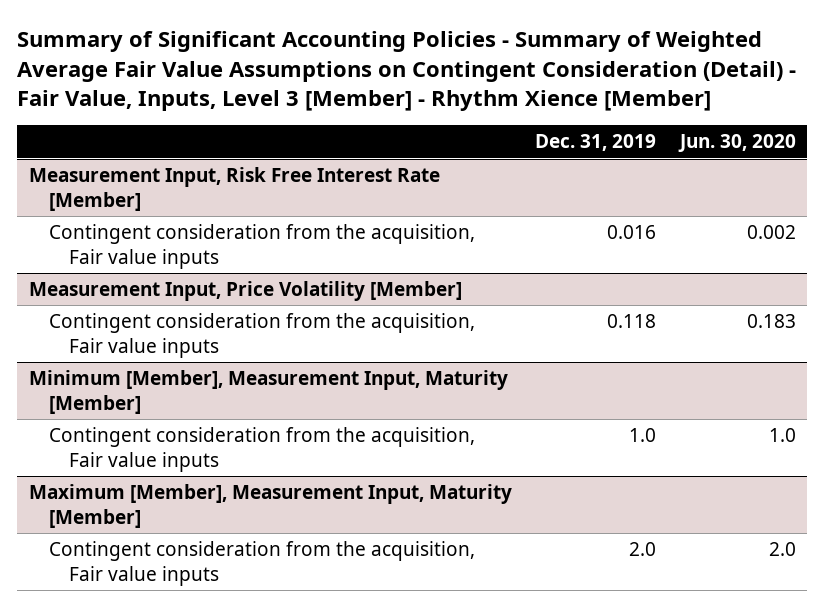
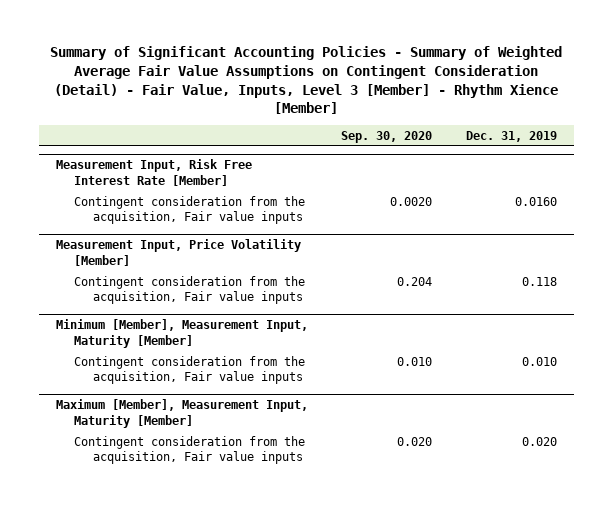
[677,134,796,153] Jun. 30, 2020 -> none
none -> [341,130,433,143] Sep. 30, 2020
[607,225,657,240] 0.016 -> [515,196,558,206] 0.0160
[629,428,657,443] 1.0 -> [522,356,558,366] 0.010
[629,542,657,557] 2.0 -> [522,436,558,446] 0.020

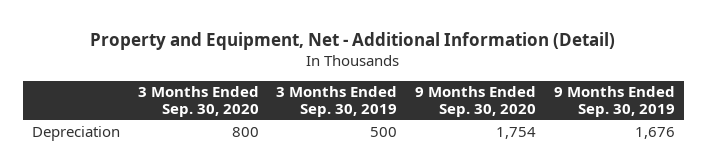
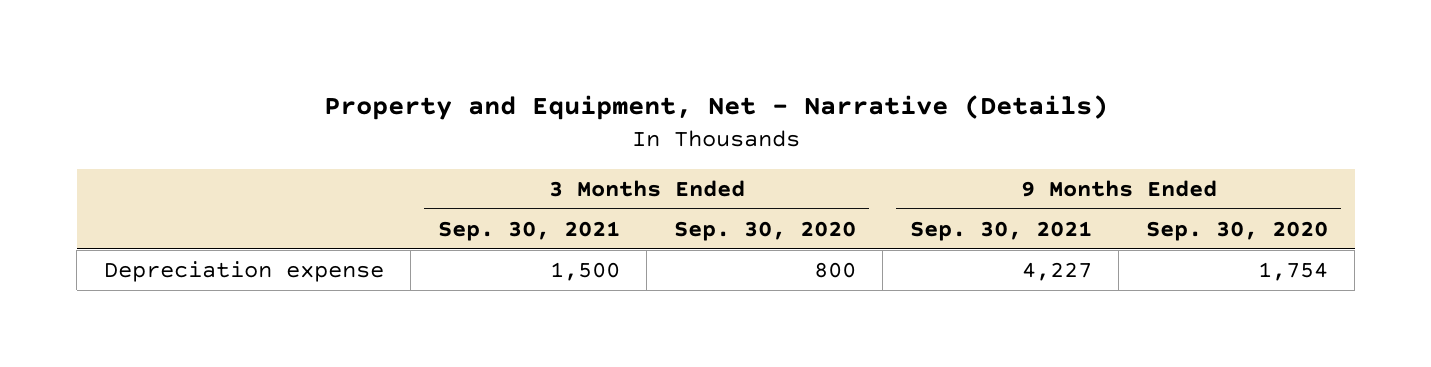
[90,31,616,50] Property and Equipment, Net - Additional Information (Detail) -> [323,94,1108,120] Property and Equipment, Net - Narrative (Details)
[276,85,398,118] 3 Months Ended Sep. 30, 2019 -> none
[554,85,676,118] 9 Months Ended Sep. 30, 2019 -> none
none -> [437,220,620,241] Sep. 30, 2021
none -> [909,220,1092,241] Sep. 30, 2021
[31,126,120,142] Depreciation -> [103,260,384,282] Depreciation expense

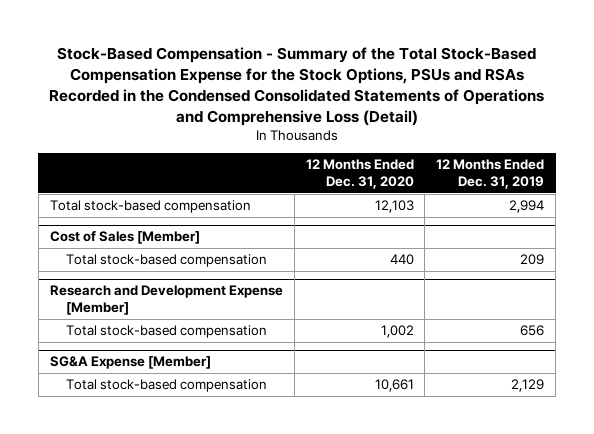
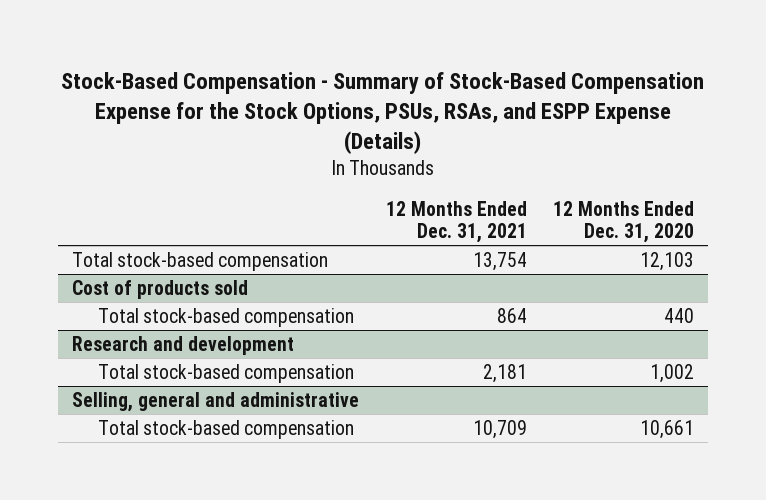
[49,47,545,126] Stock-Based Compensation - Summary of the Total Stock-Based Compensation Expense for the Stock Options, PSUs and RSAs Recorded in the Condensed Consolidated Statements of Operations and Comprehensive Loss (Detail) -> [61,71,705,155] Stock-Based Compensation - Summary of Stock-Based Compensation Expense for the Stock Options, PSUs, RSAs, and ESPP Expense (Details)
[436,159,545,190] 12 Months Ended Dec. 31, 2019 -> none
none -> [385,200,527,244] 12 Months Ended Dec. 31, 2021
[49,231,200,245] Cost of Sales [Member] -> [71,279,248,299] Cost of products sold
[49,285,283,316] Research and Development Expense [Member] -> [71,335,294,355] Research and development
[49,356,211,370] SG&A Expense [Member] -> [71,391,359,412] Selling, general and administrative

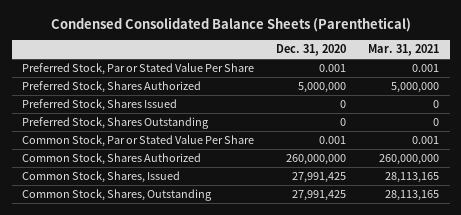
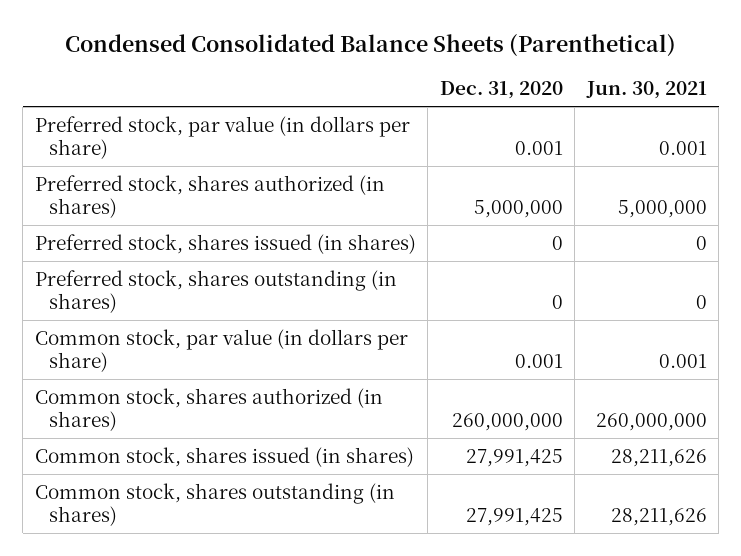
[367,44,439,57] Mar. 31, 2021 -> none
none -> [585,81,707,100] Jun. 30, 2021
[22,63,255,76] Preferred Stock, Par or Stated Value Per Share -> [34,115,410,160] Preferred stock, par value (in dollars per share)
[22,81,202,94] Preferred Stock, Shares Authorized -> [34,174,385,219] Preferred stock, shares authorized (in shares)
[22,99,178,112] Preferred Stock, Shares Issued -> [34,233,416,254] Preferred stock, shares issued (in shares)
[22,117,210,130] Preferred Stock, Shares Outstanding -> [34,269,397,314] Preferred stock, shares outstanding (in shares)
[22,135,255,148] Common Stock, Par or Stated Value Per Share -> [34,328,408,373] Common stock, par value (in dollars per share)
[22,153,202,166] Common Stock, Shares Authorized -> [34,387,383,432] Common stock, shares authorized (in shares)
[22,171,181,184] Common Stock, Shares, Issued -> [34,446,414,467] Common stock, shares issued (in shares)
[22,189,213,202] Common Stock, Shares, Outstanding -> [34,482,395,527] Common stock, shares outstanding (in shares)

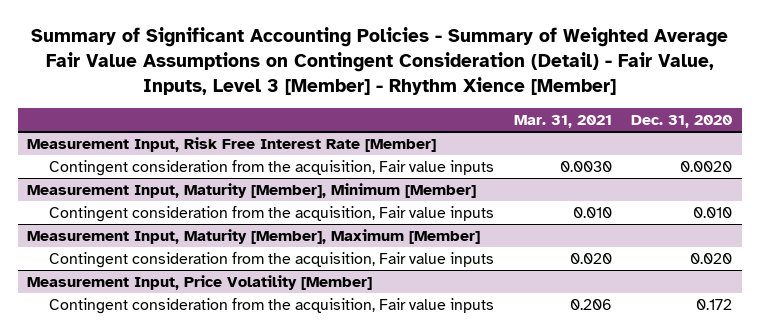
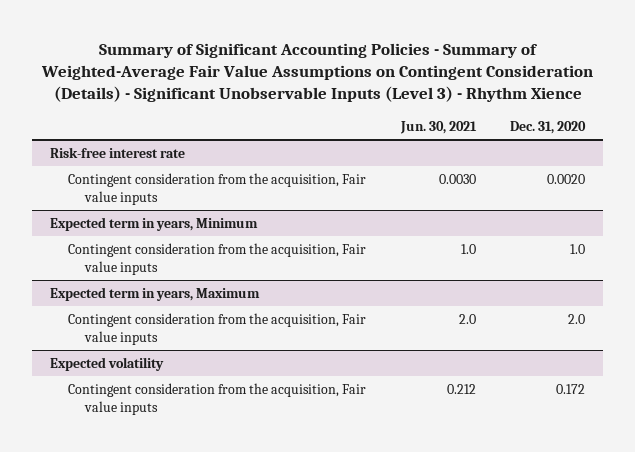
[30,27,728,95] Summary of Significant Accounting Policies - Summary of Weighted Average Fair Value Assumptions on Contingent Consideration (Detail) - Fair Value, Inputs, Level 3 [Member] - Rhythm Xience [Member] -> [40,42,593,102] Summary of Significant Accounting Policies - Summary of Weighted-Average Fair Value Assumptions on Contingent Consideration (Details) - Significant Unobservable Inputs (Level 3) - Rhythm Xience
[513,115,612,129] Mar. 31, 2021 -> none
none -> [399,120,477,134] Jun. 30, 2021
[27,137,437,153] Measurement Input, Risk Free Interest Rate [Member] -> [49,147,185,159] Risk-free interest rate
[27,183,477,199] Measurement Input, Maturity [Member], Minimum [Member] -> none
[27,229,481,245] Measurement Input, Maturity [Member], Maximum [Member] -> none
none -> [49,217,258,232] Expected term in years, Minimum
[693,207,733,219] 0.010 -> [570,244,586,255] 1.0
none -> [49,287,260,302] Expected term in years, Maximum
[690,253,733,265] 0.020 -> [568,314,586,325] 2.0
[27,275,373,291] Measurement Input, Price Volatility [Member] -> [49,357,164,372] Expected volatility

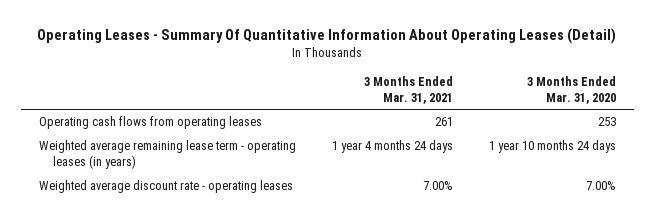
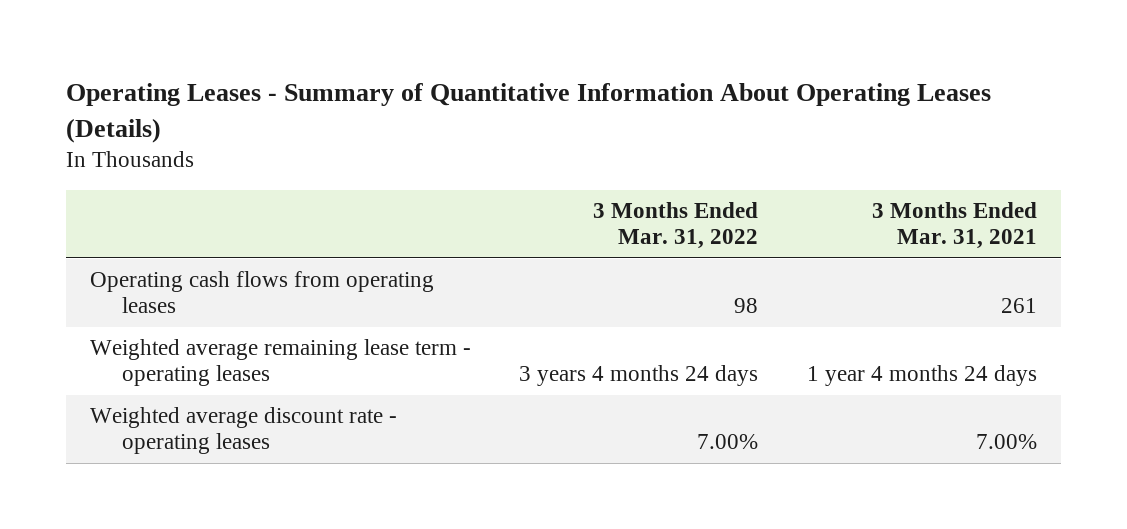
[37,27,617,44] Operating Leases - Summary Of Quantitative Information About Operating Leases (Detail) -> [65,83,991,143] Operating Leases - Summary of Quantitative Information About Operating Leases (Details)
[527,75,617,104] 3 Months Ended Mar. 31, 2020 -> none
none -> [593,202,759,250] 3 Months Ended Mar. 31, 2022
[38,140,296,170] Weighted average remaining lease term - operating leases (in years) -> [89,339,471,387] Weighted average remaining lease term - operating leases

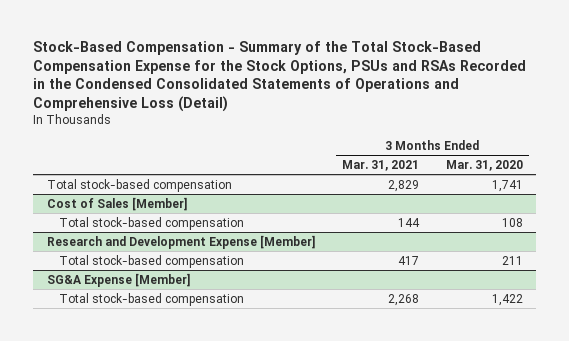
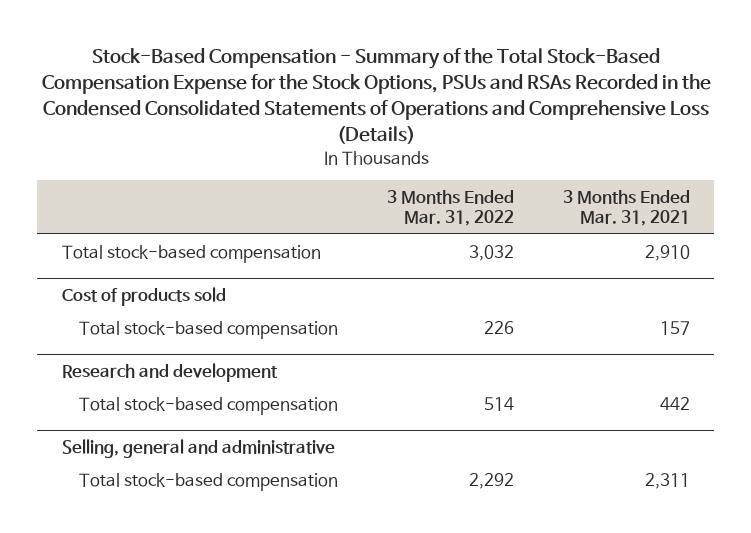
[33,41,527,113] Stock-Based Compensation - Summary of the Total Stock-Based Compensation Expense for the Stock Options, PSUs and RSAs Recorded in the Condensed Consolidated Statements of Operations and Comprehensive Loss (Detail) -> [41,48,711,144] Stock-Based Compensation - Summary of the Total Stock-Based Compensation Expense for the Stock Options, PSUs and RSAs Recorded in the Condensed Consolidated Statements of Operations and Comprehensive Loss (Details)
[445,159,523,171] Mar. 31, 2020 -> none
none -> [387,189,515,227] 3 Months Ended Mar. 31, 2022
[388,179,420,192] 2,829 -> [644,244,690,261] 2,910
[46,196,188,211] Cost of Sales [Member] -> [61,286,226,306] Cost of products sold
[398,217,421,227] 144 -> [659,320,690,335] 157
[46,234,316,249] Research and Development Expense [Member] -> [61,362,278,382] Research and development
[398,255,420,265] 417 -> [659,396,690,410] 442
[46,272,191,287] SG&A Expense [Member] -> [61,438,335,458] Selling, general and administrative
[388,293,420,306] 2,268 -> [644,472,690,489] 2,311

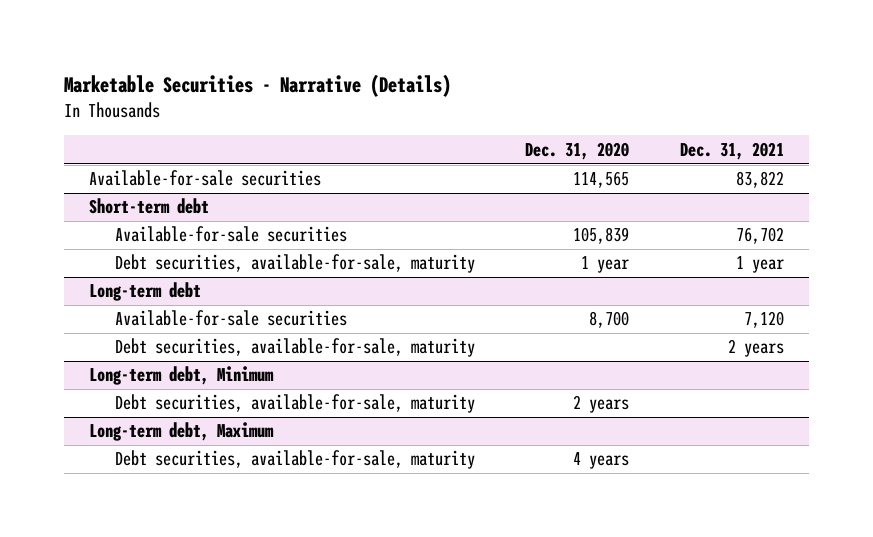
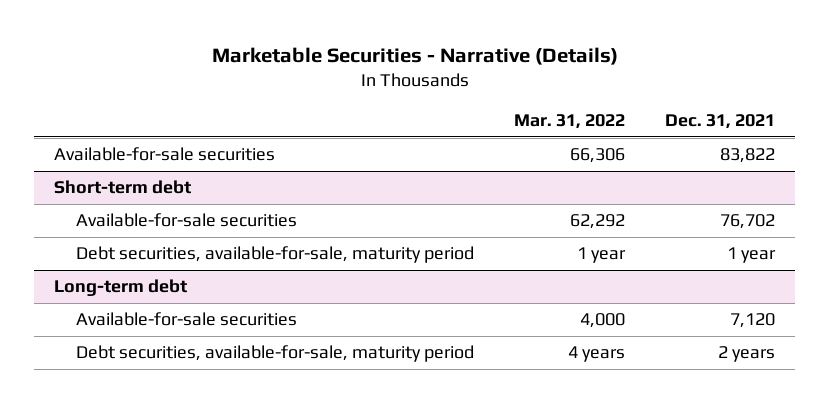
[525,141,630,160] Dec. 31, 2020 -> none
none -> [513,114,625,130] Mar. 31, 2022
[115,254,476,274] Debt securities, available-for-sale, maturity -> [75,246,474,264] Debt securities, available-for-sale, maturity period
[88,366,274,386] Long-term debt, Minimum -> none
[115,394,476,414] Debt securities, available-for-sale, maturity -> none
[88,422,274,442] Long-term debt, Maximum -> none
[115,450,476,470] Debt securities, available-for-sale, maturity -> none
[115,338,476,358] Debt securities, available-for-sale, maturity -> [75,345,474,363] Debt securities, available-for-sale, maturity period

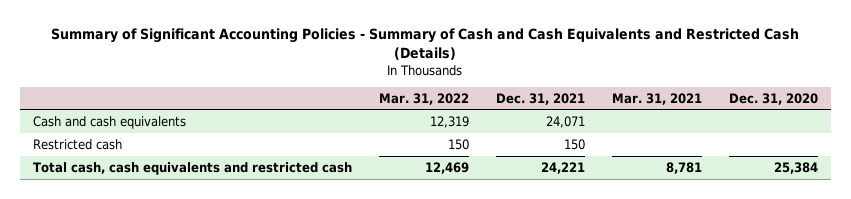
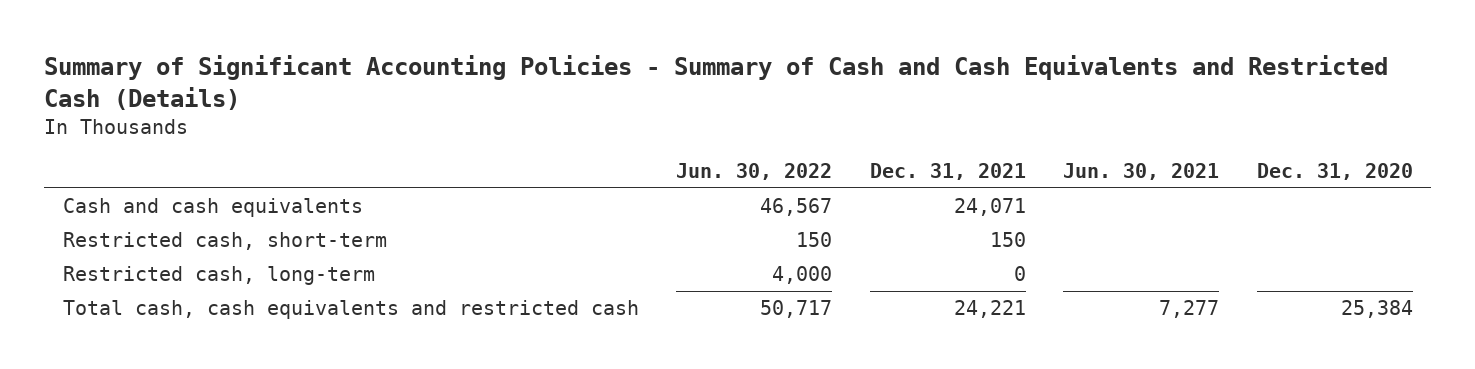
[378,92,469,105] Mar. 31, 2022 -> none
[611,92,702,105] Mar. 31, 2021 -> none
none -> [676,163,833,181] Jun. 30, 2022
none -> [1063,163,1220,181] Jun. 30, 2021
[33,138,123,150] Restricted cash -> [62,232,387,251] Restricted cash, short-term
none -> [62,266,375,286] Restricted cash, long-term

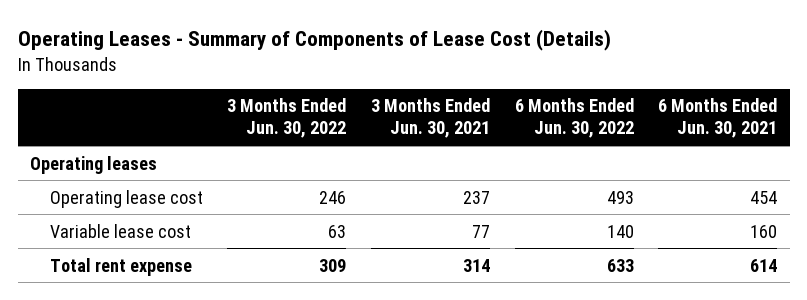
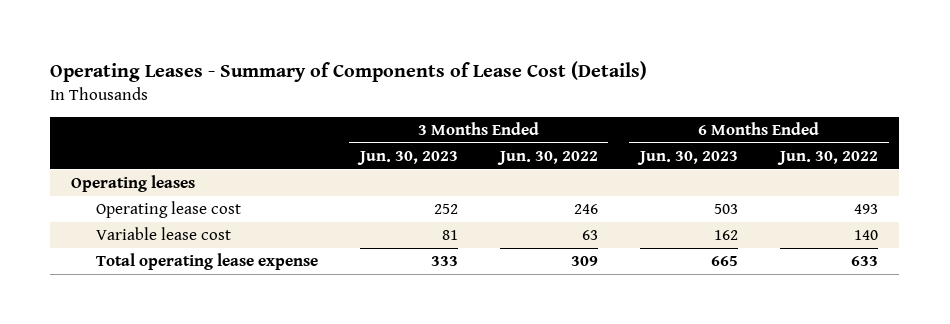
[371,98,491,139] 3 Months Ended Jun. 30, 2021 -> none
[658,98,778,139] 6 Months Ended Jun. 30, 2021 -> none
none -> [356,151,458,166] Jun. 30, 2023
none -> [637,151,739,166] Jun. 30, 2023
[49,257,192,276] Total rent expense -> [95,253,318,271] Total operating lease expense

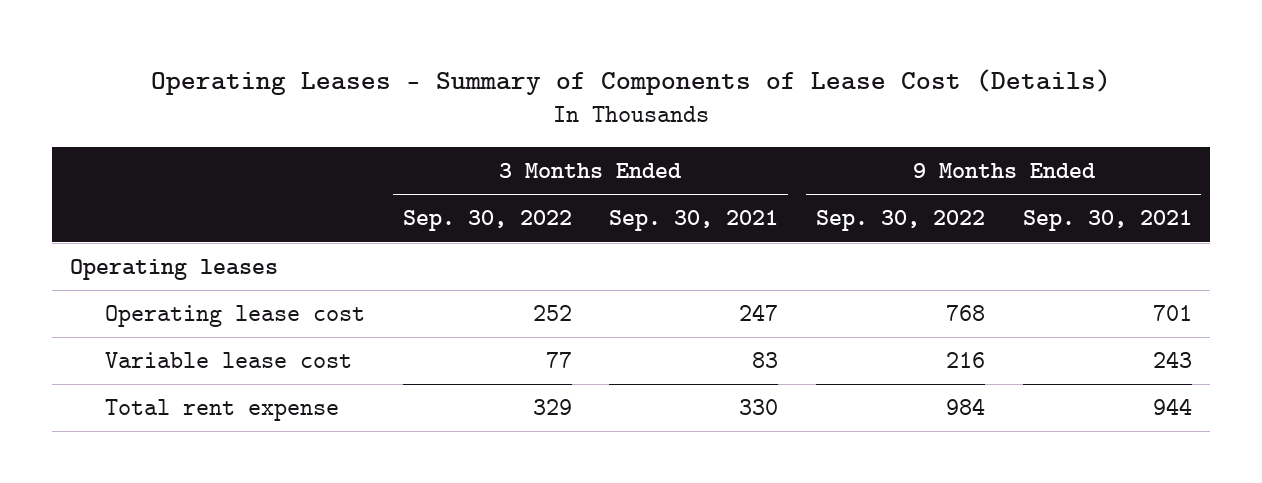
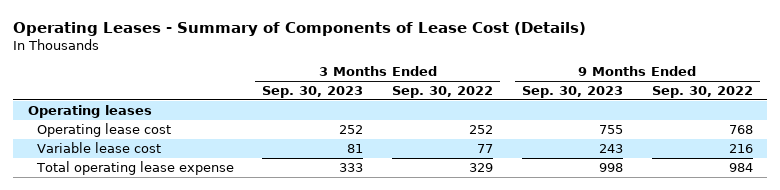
[609,210,779,232] Sep. 30, 2021 -> none
[1022,210,1192,232] Sep. 30, 2021 -> none
none -> [262,86,364,99] Sep. 30, 2023
none -> [521,86,623,99] Sep. 30, 2023
[104,399,339,422] Total rent expense -> [35,161,234,176] Total operating lease expense

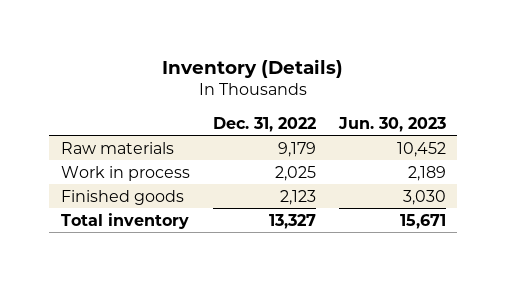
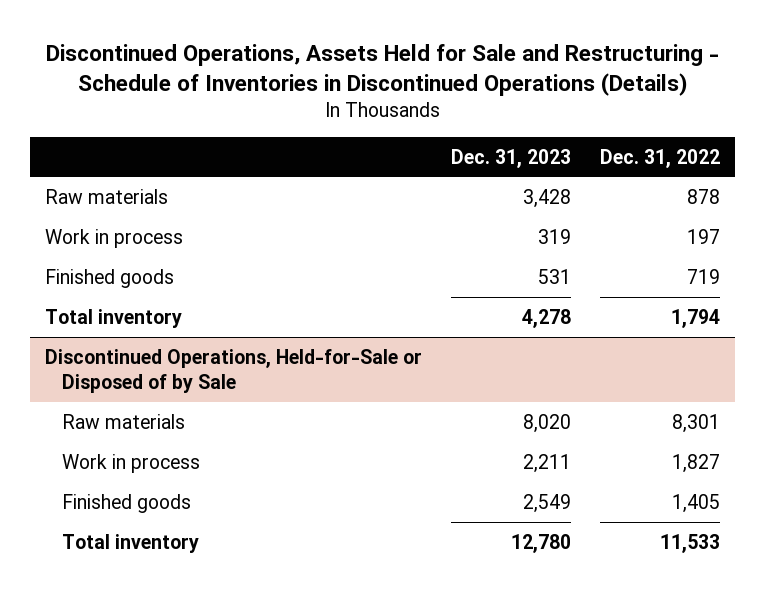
[162,58,344,78] Inventory (Details) -> [45,43,719,96] Discontinued Operations, Assets Held for Sale and Restructuring - Schedule of Inventories in Discontinued Operations (Details)
[337,116,446,132] Jun. 30, 2023 -> none
none -> [451,148,572,168] Dec. 31, 2023
[277,141,316,157] 9,179 -> [687,188,721,204] 878
[274,165,316,181] 2,025 -> [687,228,721,244] 197
[279,189,316,205] 2,123 -> [687,268,721,284] 719
[268,213,316,229] 13,327 -> [671,308,721,328] 1,794
none -> [44,348,422,393] Discontinued Operations, Held-for-Sale or Disposed of by Sale
none -> [61,413,185,429] Raw materials
none -> [61,453,200,473] Work in process
none -> [61,493,191,513] Finished goods
none -> [61,533,199,553] Total inventory

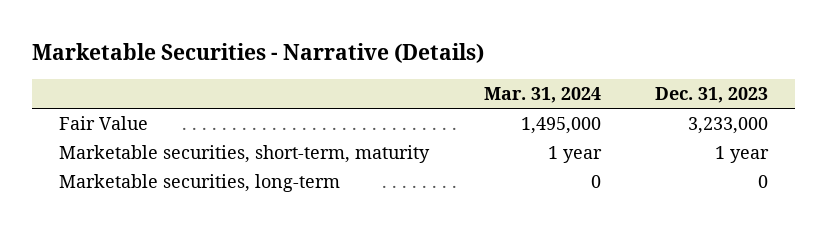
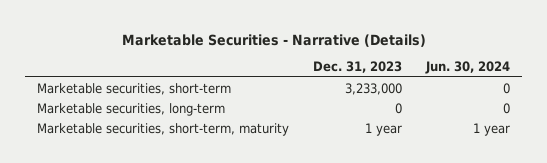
[483,86,601,103] Mar. 31, 2024 -> none
none -> [424,61,510,75] Jun. 30, 2024
[59,116,149,131] Fair Value -> [37,82,232,95] Marketable securities, short-term
[59,145,431,164] Marketable securities, short-term, maturity -> [37,122,290,136] Marketable securities, short-term, maturity

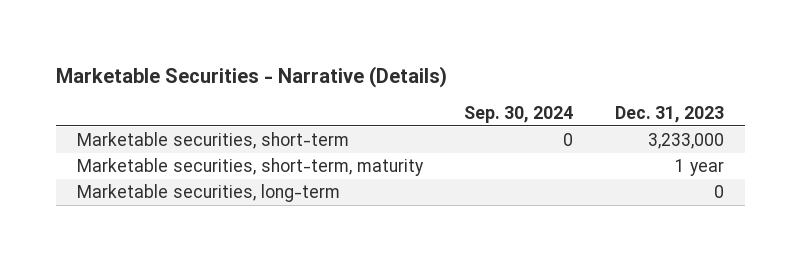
[424,61,510,75] Jun. 30, 2024 -> none
none -> [464,105,574,123] Sep. 30, 2024
[37,102,226,116] Marketable securities, long-term -> [76,184,340,203] Marketable securities, long-term

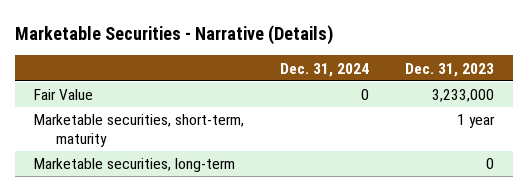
[464,105,574,123] Sep. 30, 2024 -> none
none -> [280,62,370,77] Dec. 31, 2024
[76,132,349,150] Marketable securities, short-term -> [33,89,93,101] Fair Value

